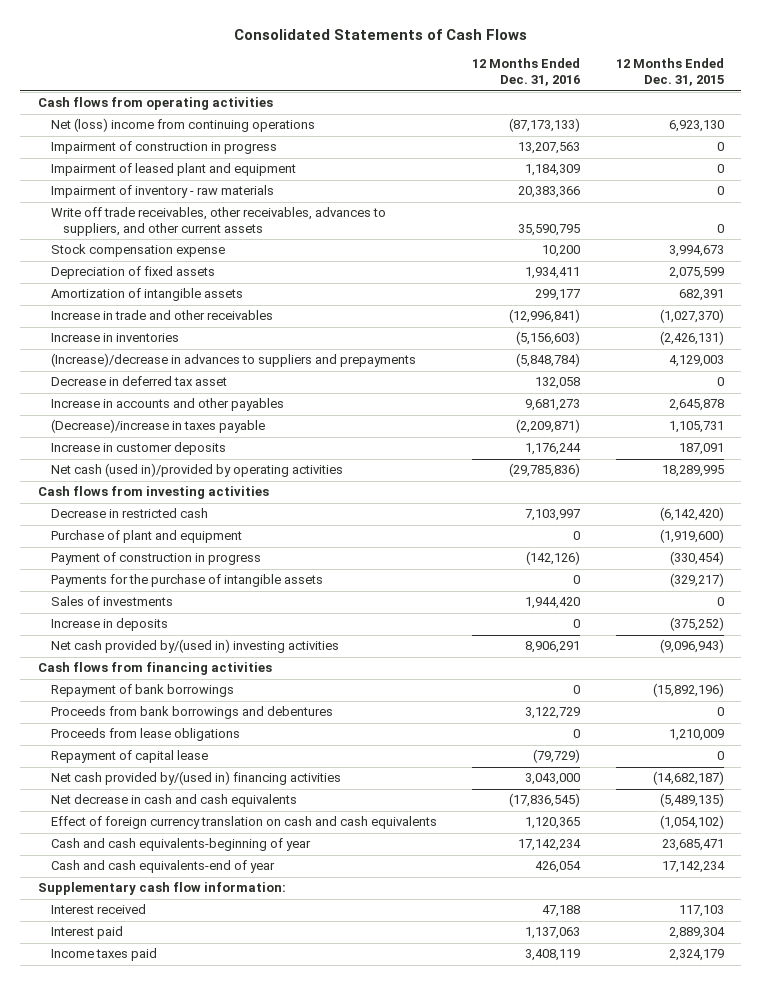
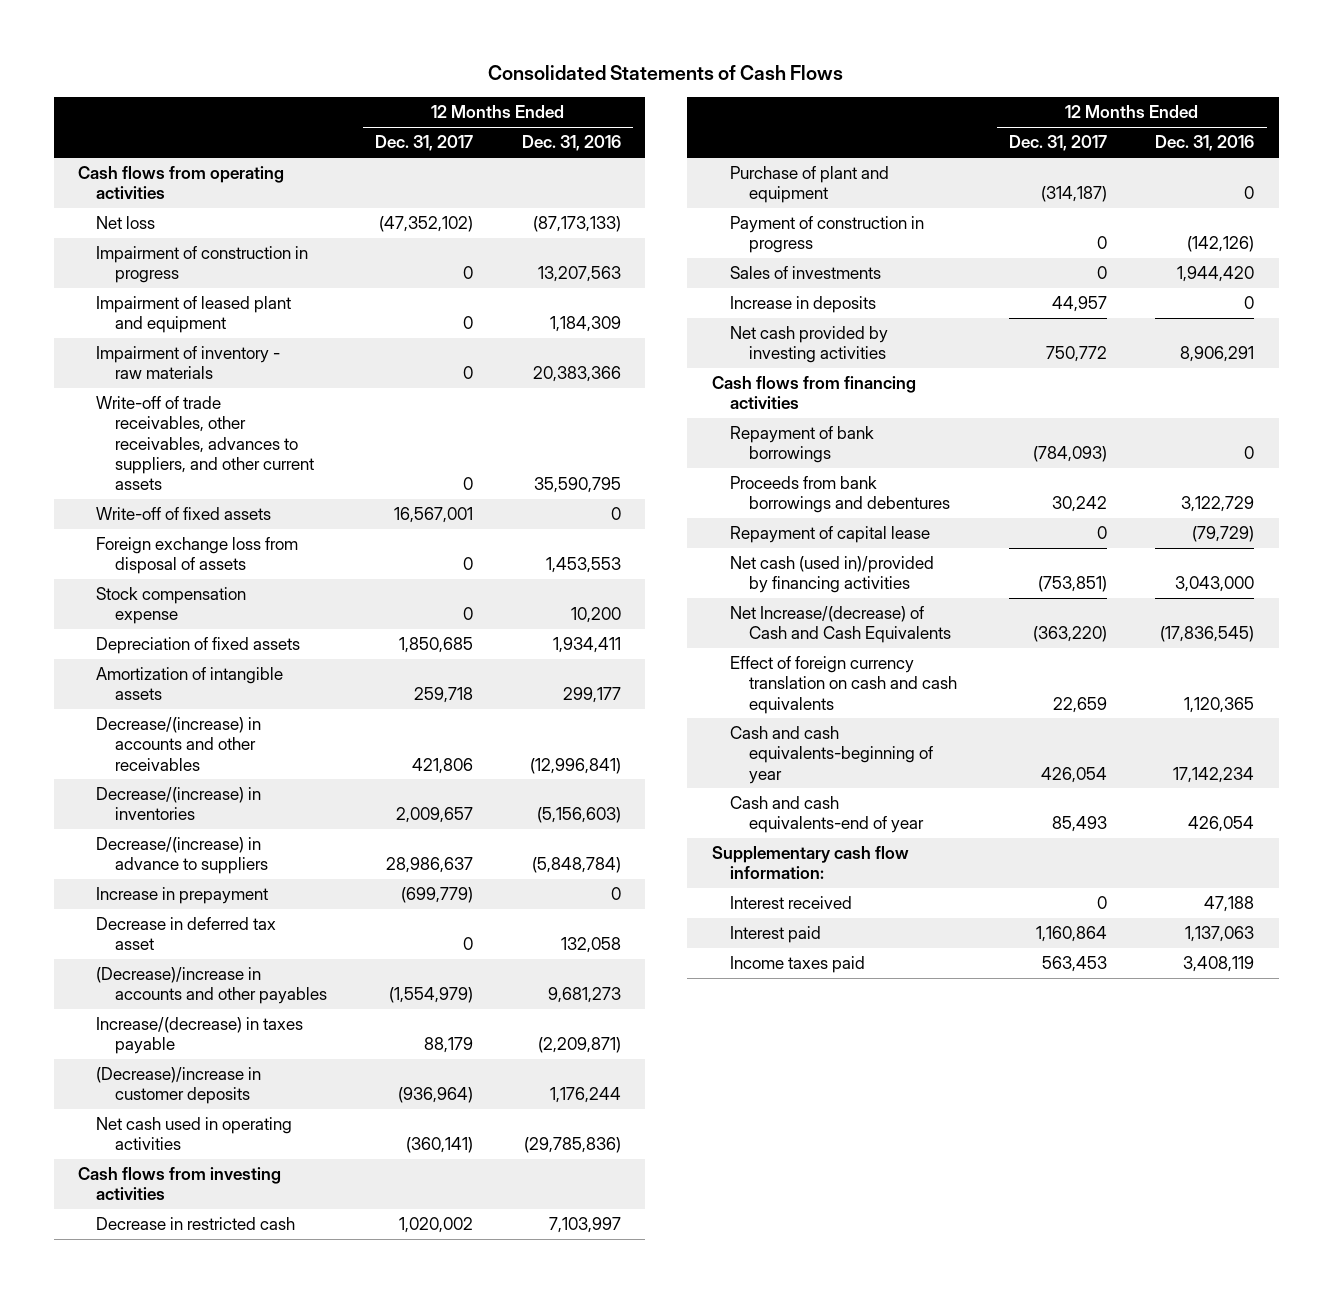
[615,58,724,87] 12 Months Ended Dec. 31, 2015 -> none
none -> [375,135,474,152] Dec. 31, 2017
[50,118,315,133] Net (loss) income from continuing operations -> [96,216,156,230] Net loss
[50,207,386,237] Write off trade receivables, other receivables, advances to suppliers, and other current assets -> [96,396,315,490] Write-off of trade receivables, other receivables, advances to suppliers, and other current assets
none -> [96,507,272,521] Write-off of fixed assets
none -> [96,537,299,575] Foreign exchange loss from disposal of assets
[50,310,273,321] Increase in trade and other receivables -> [96,717,262,771] Decrease/(increase) in accounts and other receivables
[50,333,179,343] Increase in inventories -> [96,787,262,821] Decrease/(increase) in inventories
[50,353,416,368] (Increase)/decrease in advances to suppliers and prepayments -> [96,837,269,875] Decrease/(increase) in advance to suppliers
none -> [96,887,269,905] Increase in prepayment
[50,398,284,412] Increase in accounts and other payables -> [96,967,328,1005] (Decrease)/increase in accounts and other payables
[50,419,265,434] (Decrease)/increase in taxes payable -> [96,1017,304,1055] Increase/(decrease) in taxes payable
[50,442,226,456] Increase in customer deposits -> [96,1067,262,1105] (Decrease)/increase in customer deposits
[50,463,343,478] Net cash (used in)/provided by operating activities -> [96,1117,293,1151] Net cash used in operating activities
[50,574,323,588] Payments for the purchase of intangible assets -> none
[50,639,339,654] Net cash provided by/(used in) investing activities -> [730,326,889,364] Net cash provided by investing activities
[50,728,240,742] Proceeds from lease obligations -> none
[50,771,341,786] Net cash provided by/(used in) financing activities -> [730,556,935,594] Net cash (used in)/provided by financing activities
[50,794,297,808] Net decrease in cash and cash equivalents -> [730,606,951,644] Net Increase/(decrease) of Cash and Cash Equivalents

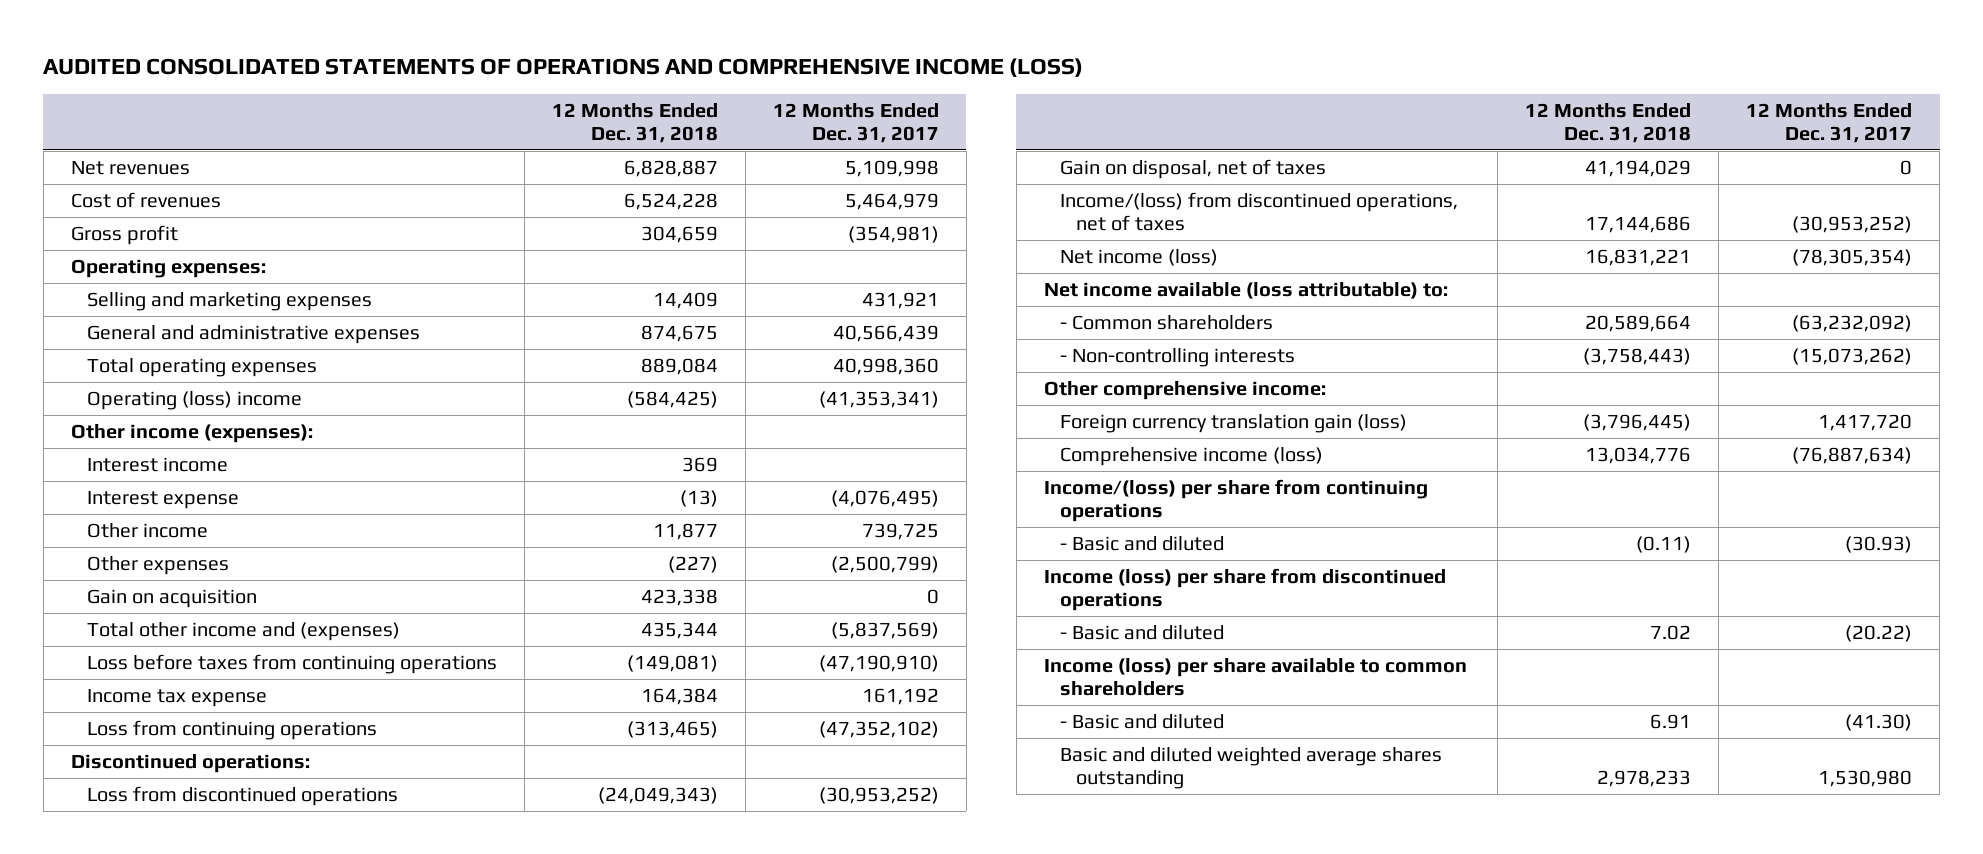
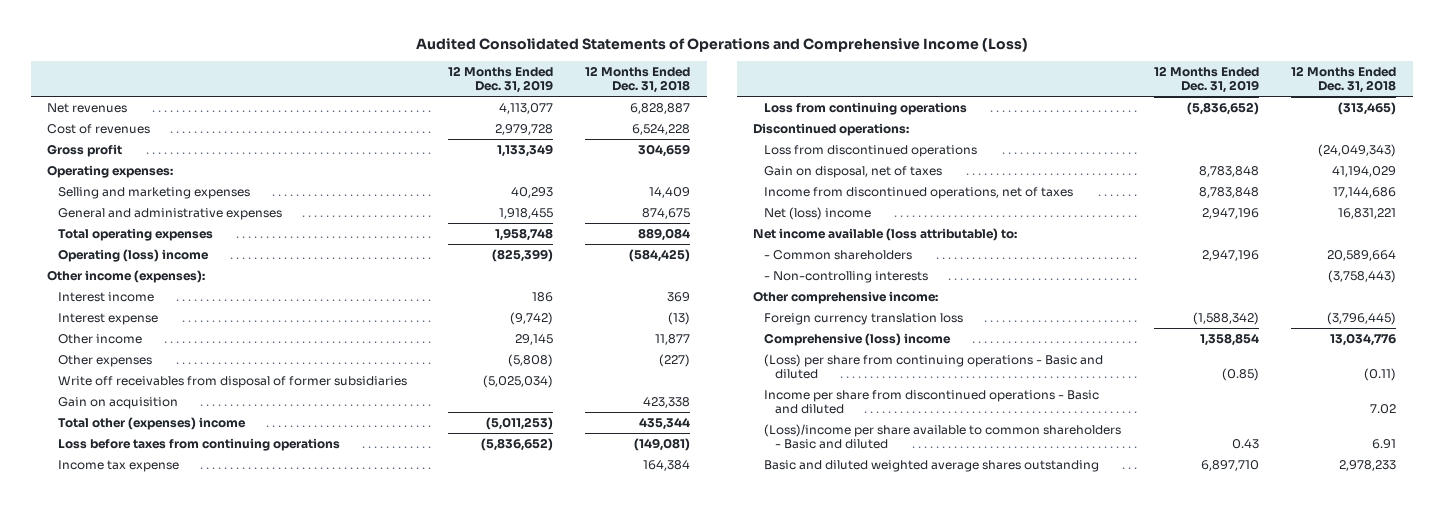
[43,58,1084,78] AUDITED CONSOLIDATED STATEMENTS OF OPERATIONS AND COMPREHENSIVE INCOME (LOSS) -> [415,38,1028,53] Audited Consolidated Statements of Operations and Comprehensive Income (Loss)
[772,102,939,144] 12 Months Ended Dec. 31, 2017 -> none
none -> [447,66,553,94] 12 Months Ended Dec. 31, 2019
none -> [57,375,407,388] Write off receivables from disposal of former subsidiaries
[86,621,400,641] Total other income and (expenses) -> [57,416,246,430] Total other (expenses) income
[1059,191,1458,231] Income/(loss) from discontinued operations, net of taxes -> [763,186,1073,199] Income from discontinued operations, net of taxes
[1059,248,1218,266] Net income (loss) -> [763,206,871,220] Net (loss) income
[1043,478,1428,522] Income/(loss) per share from continuing operations -> none
[1043,567,1446,611] Income (loss) per share from discontinued operations -> none
[1043,657,1467,696] Income (loss) per share available to common shareholders -> none
[1059,413,1407,433] Foreign currency translation gain (loss) -> [763,312,963,325] Foreign currency translation loss
[1059,446,1323,466] Comprehensive income (loss) -> [763,332,951,346] Comprehensive (loss) income
[1059,535,1224,551] - Basic and diluted -> [763,353,1103,379] (Loss) per share from continuing operations - Basic and diluted
[1059,624,1224,640] - Basic and diluted -> [763,389,1099,414] Income per share from discontinued operations - Basic and diluted
[1059,713,1224,729] - Basic and diluted -> [763,423,1121,449] (Loss)/income per share available to common shareholders - Basic and diluted

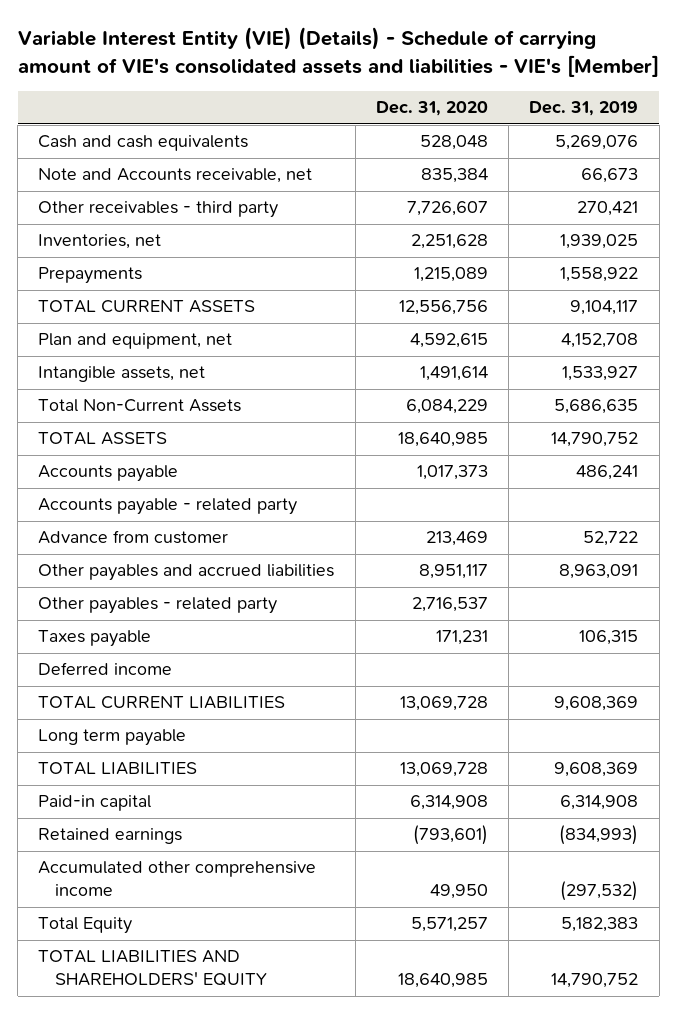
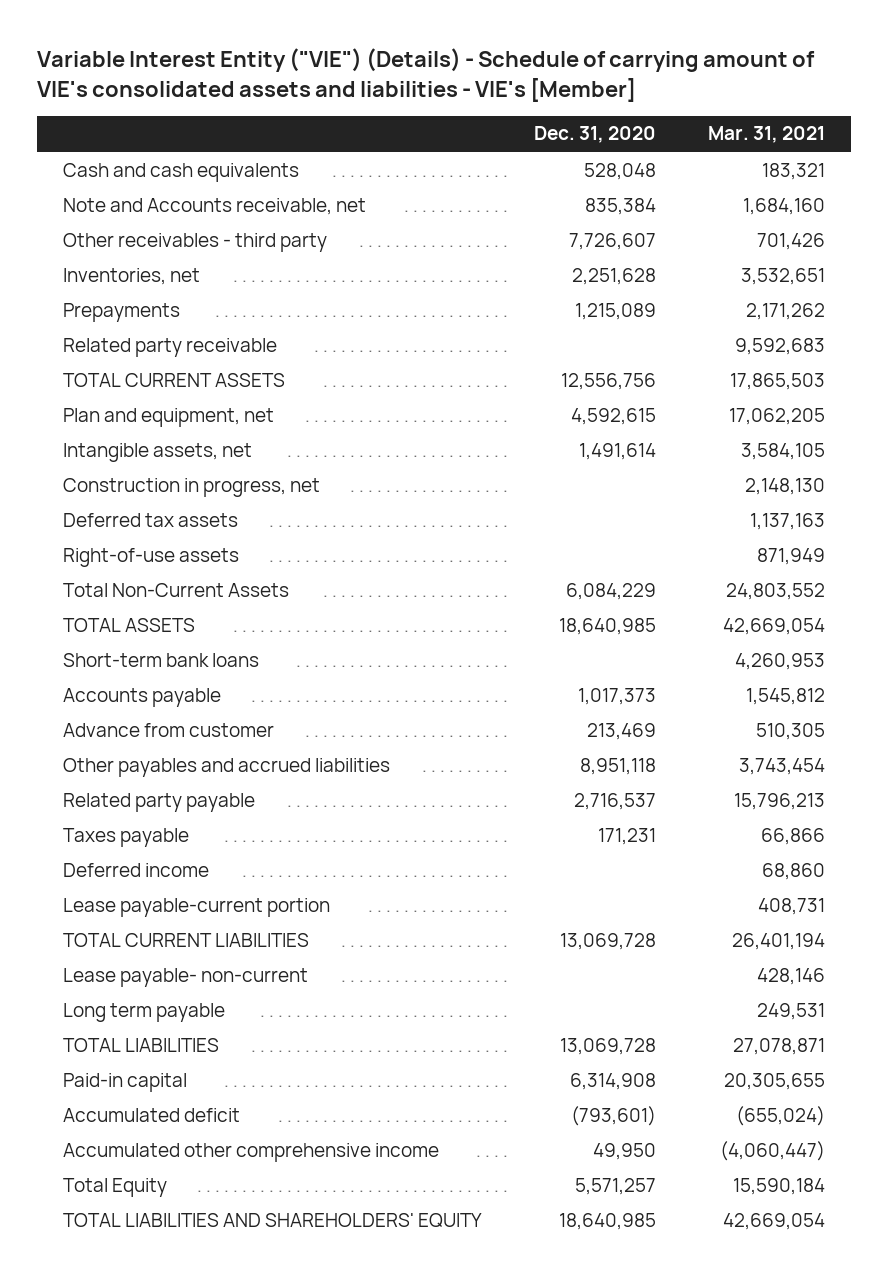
[17,27,659,78] Variable Interest Entity (VIE) (Details) - Schedule of carrying amount of VIE's consolidated assets and liabilities - VIE's [Member] -> [37,47,816,102] Variable Interest Entity ("VIE") (Details) - Schedule of carrying amount of VIE's consolidated assets and liabilities - VIE's [Member]
[529,101,639,117] Dec. 31, 2019 -> none
none -> [708,126,826,144] Mar. 31, 2021
none -> [63,337,278,357] Related party receivable
none -> [63,477,321,497] Construction in progress, net
none -> [63,512,239,527] Deferred tax assets
none -> [63,547,240,567] Right-of-use assets
none -> [63,652,260,667] Short-term bank loans
[38,498,298,516] Accounts payable - related party -> none
[418,564,488,580] 8,951,117 -> [580,757,657,775] 8,951,118
[38,597,278,615] Other payables - related party -> [63,792,256,812] Related party payable
none -> [63,897,331,917] Lease payable-current portion
none -> [63,967,309,987] Lease payable- non-current
[38,828,183,845] Retained earnings -> [63,1107,241,1122] Accumulated deficit

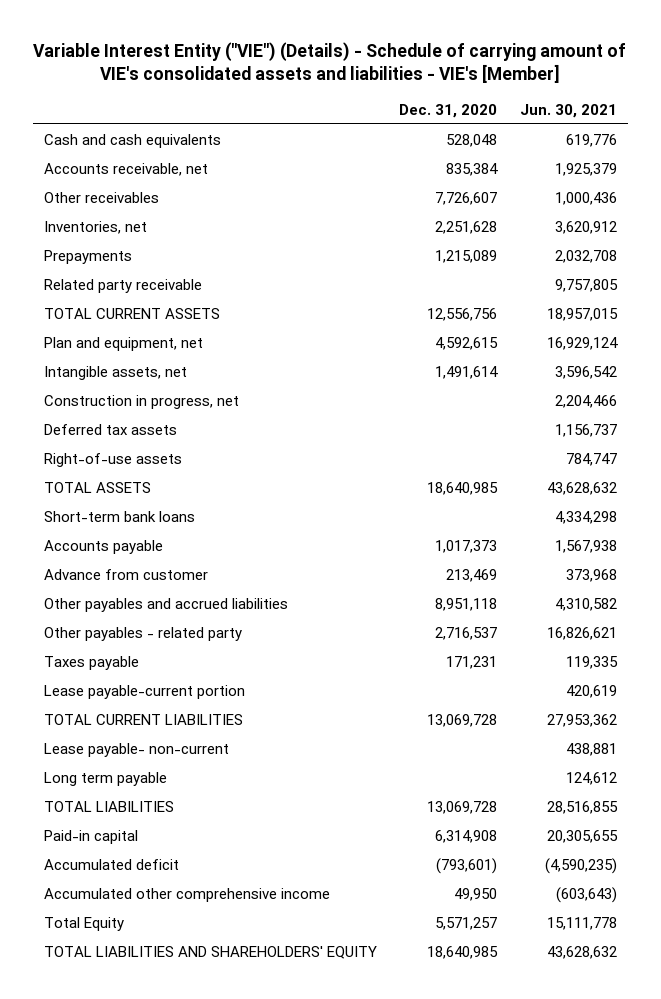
[708,126,826,144] Mar. 31, 2021 -> none
none -> [519,103,617,118] Jun. 30, 2021
[63,197,367,215] Note and Accounts receivable, net -> [44,162,209,176] Accounts receivable, net
[63,232,328,252] Other receivables - third party -> [44,191,160,203] Other receivables
[63,582,290,597] Total Non-Current Assets -> none
[63,792,256,812] Related party payable -> [44,626,243,641] Other payables - related party
[63,862,210,877] Deferred income -> none

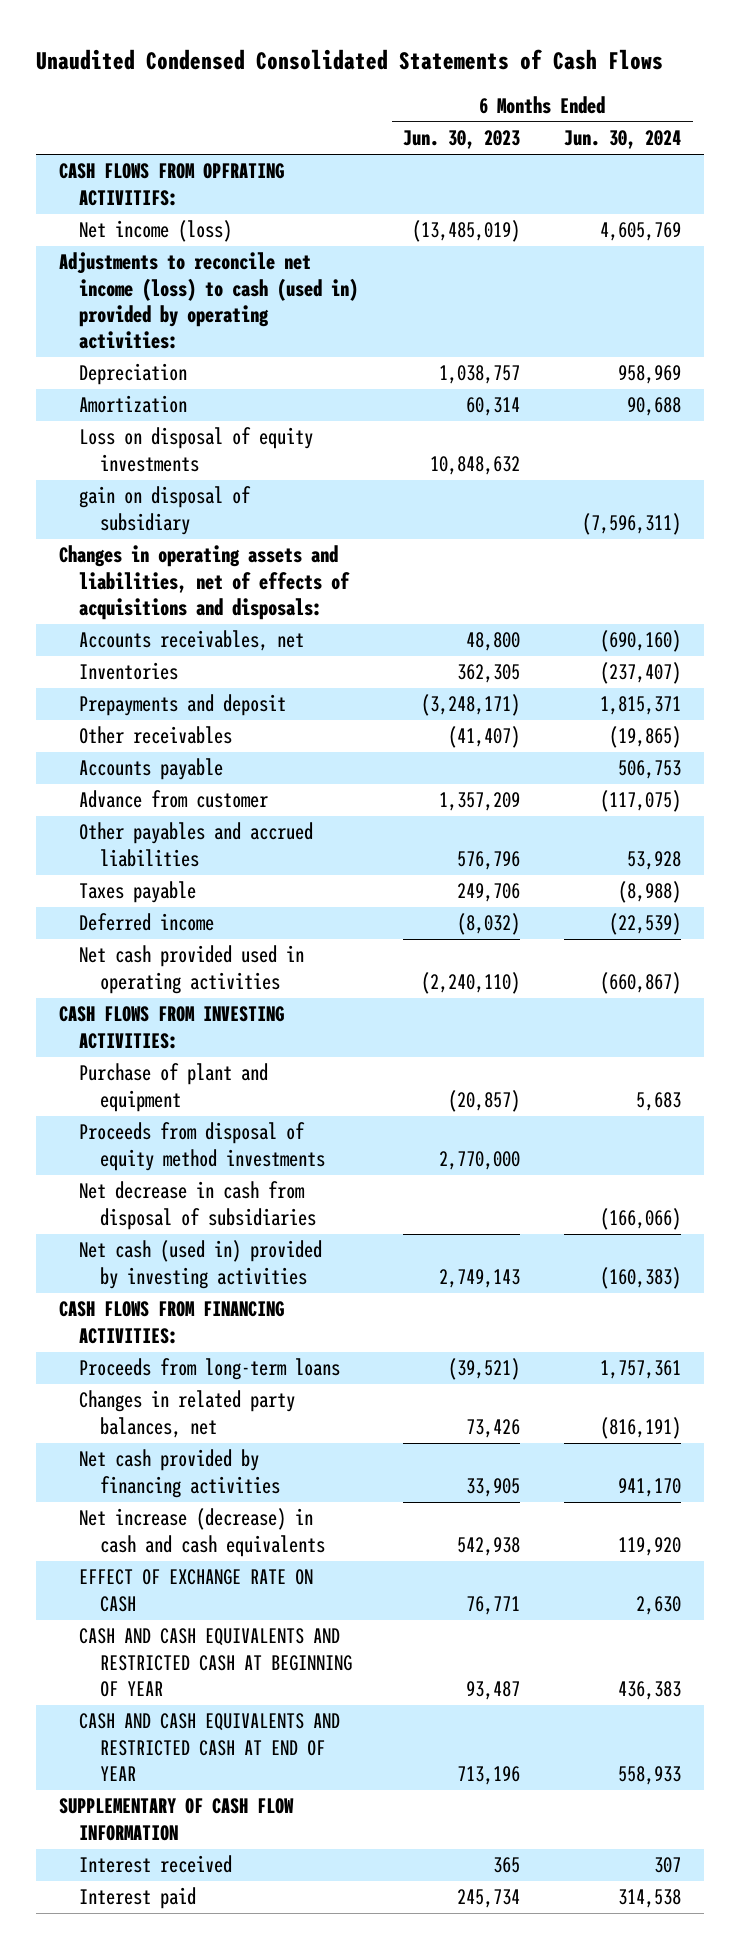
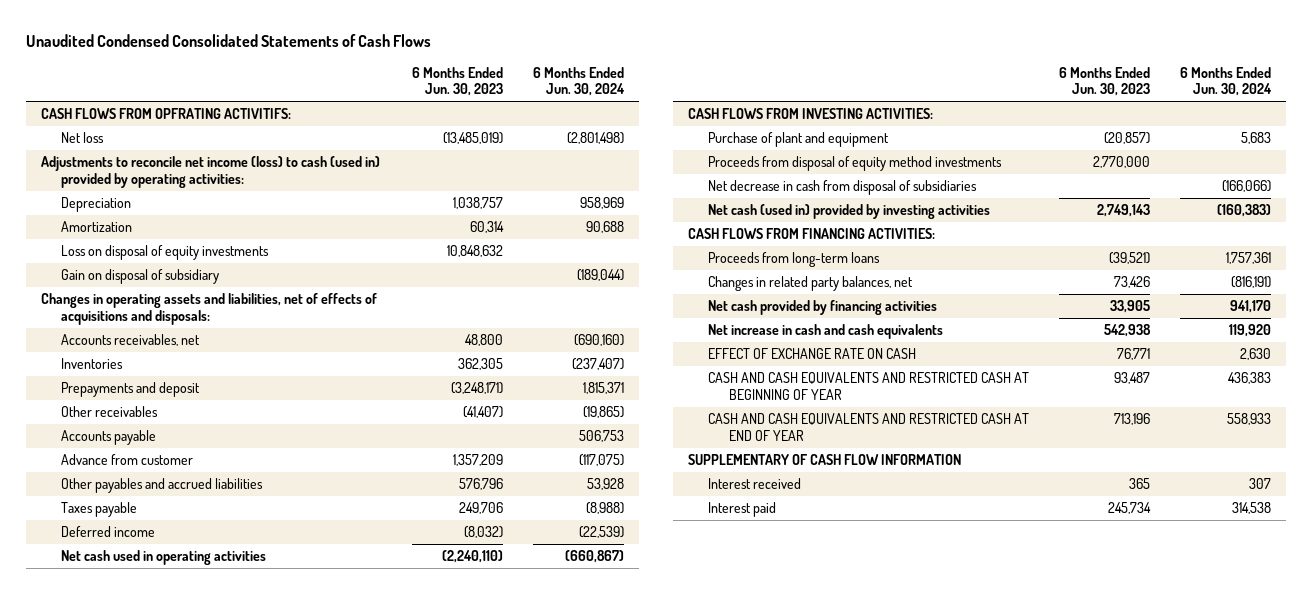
[79,220,233,243] Net income (loss) -> [60,132,104,144] Net loss
[600,222,682,242] 4,605,769 -> [566,132,624,145] (2,801,498)
[79,486,252,535] gain on disposal of subsidiary -> [60,269,219,285] Gain on disposal of subsidiary
[582,512,682,535] (7,596,311) -> [576,269,624,282] (189,044)
[79,945,305,994] Net cash provided used in operating activities -> [60,550,266,566] Net cash used in operating activities
[79,1508,326,1557] Net increase (decrease) in cash and cash equivalents -> [708,324,944,340] Net increase in cash and cash equivalents

